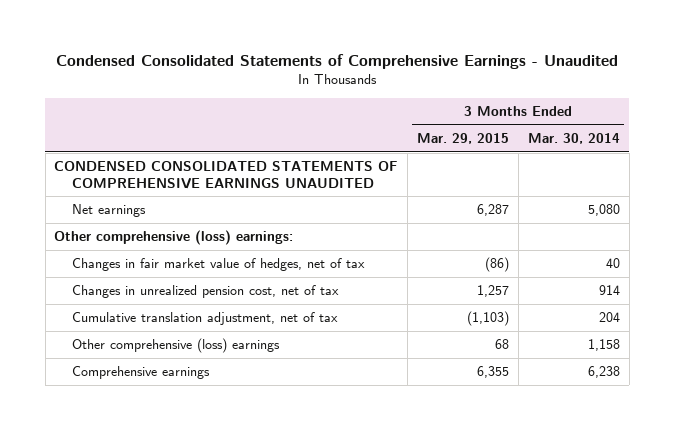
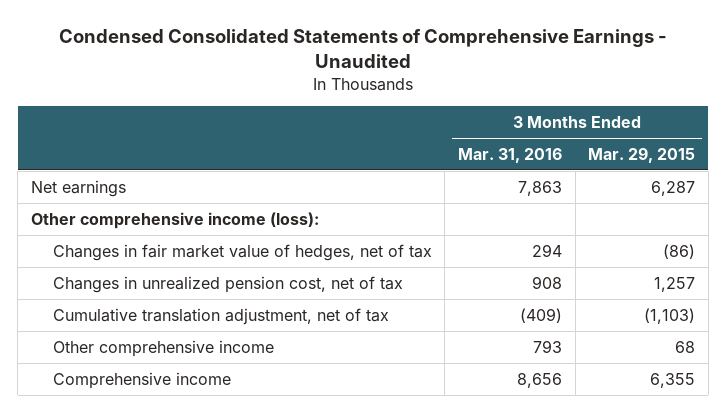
[527,132,620,144] Mar. 30, 2014 -> none
none -> [458,147,563,163] Mar. 31, 2016
[54,161,399,189] CONDENSED CONSOLIDATED STATEMENTS OF COMPREHENSIVE EARNINGS UNAUDITED -> none
[54,230,294,246] Other comprehensive (loss) earnings: -> [30,211,319,229] Other comprehensive income (loss):
[72,338,281,354] Other comprehensive (loss) earnings -> [52,339,274,357] Other comprehensive income
[72,366,211,380] Comprehensive earnings -> [52,371,231,389] Comprehensive income

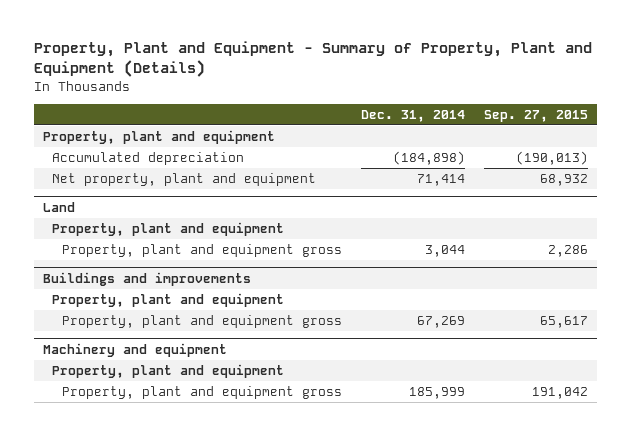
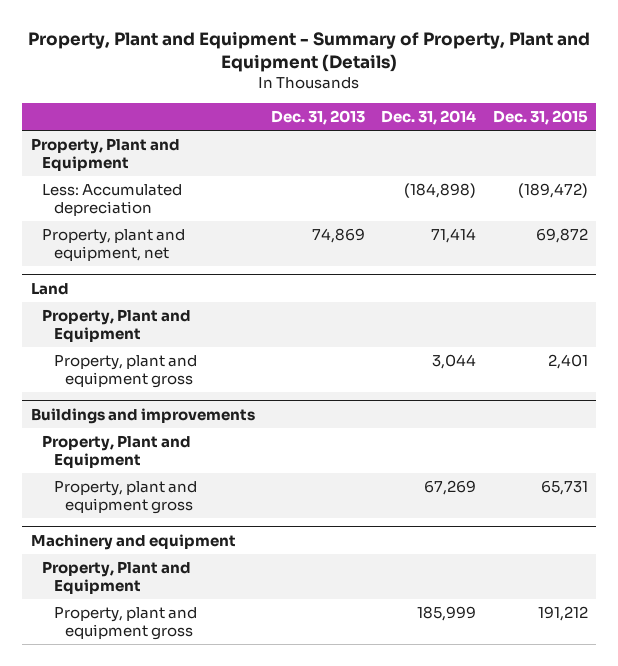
[483,109,588,122] Sep. 27, 2015 -> none
none -> [271,109,366,125] Dec. 31, 2013
none -> [492,109,588,125] Dec. 31, 2015
[43,130,276,145] Property, plant and equipment -> [30,137,180,171] Property, Plant and Equipment
[52,152,245,166] Accumulated depreciation -> [42,183,183,216] Less: Accumulated depreciation
[52,173,317,187] Net property, plant and equipment -> [42,228,186,261] Property, plant and equipment, net
[52,222,285,237] Property, plant and equipment -> [42,308,192,342] Property, Plant and Equipment
[52,293,285,308] Property, plant and equipment -> [42,434,192,468] Property, Plant and Equipment
[52,364,285,379] Property, plant and equipment -> [42,560,192,594] Property, Plant and Equipment

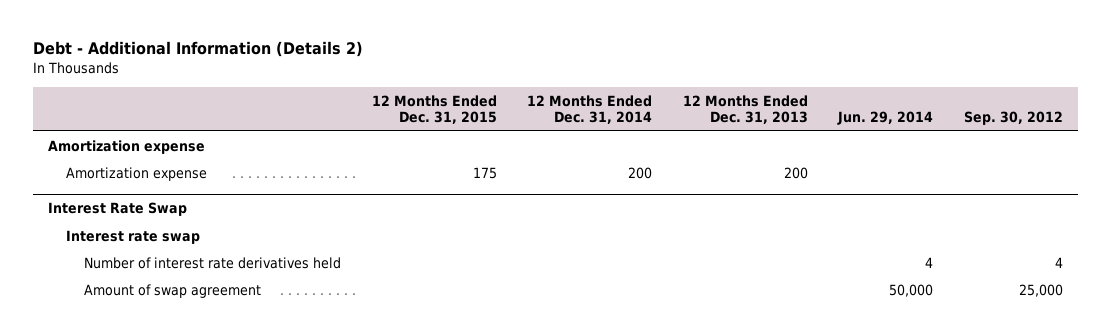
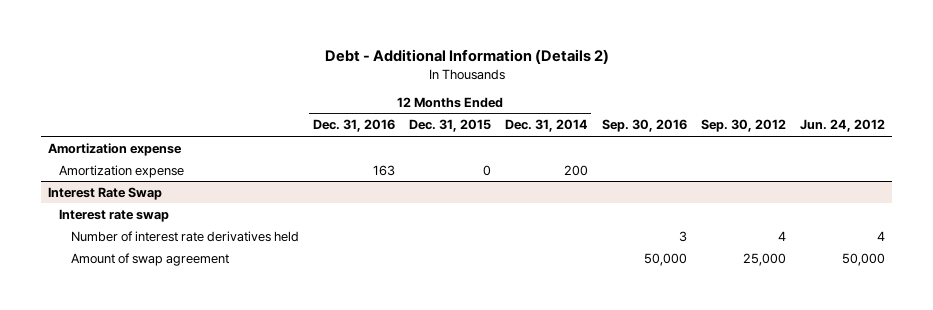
[682,94,808,125] 12 Months Ended Dec. 31, 2013 -> none
[837,111,934,126] Jun. 29, 2014 -> none
none -> [312,119,395,133] Dec. 31, 2016
none -> [602,119,688,133] Sep. 30, 2016
none -> [800,119,886,133] Jun. 24, 2012
[472,166,497,179] 175 -> [482,164,491,176] 0

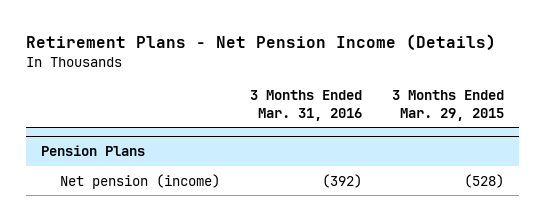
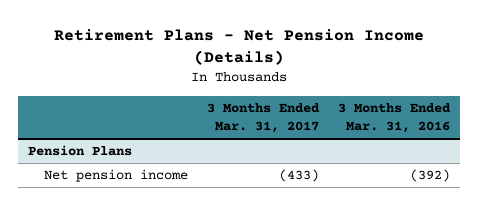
[392,90,505,122] 3 Months Ended Mar. 29, 2015 -> none
none -> [207,102,321,133] 3 Months Ended Mar. 31, 2017
[60,173,221,189] Net pension (income) -> [43,169,188,183] Net pension income

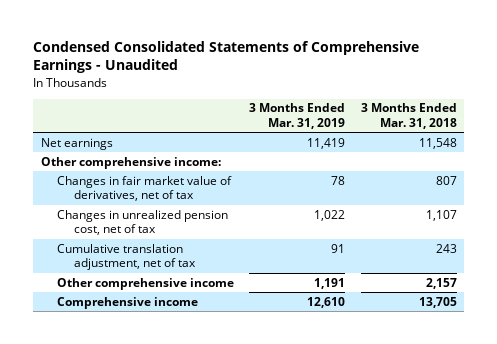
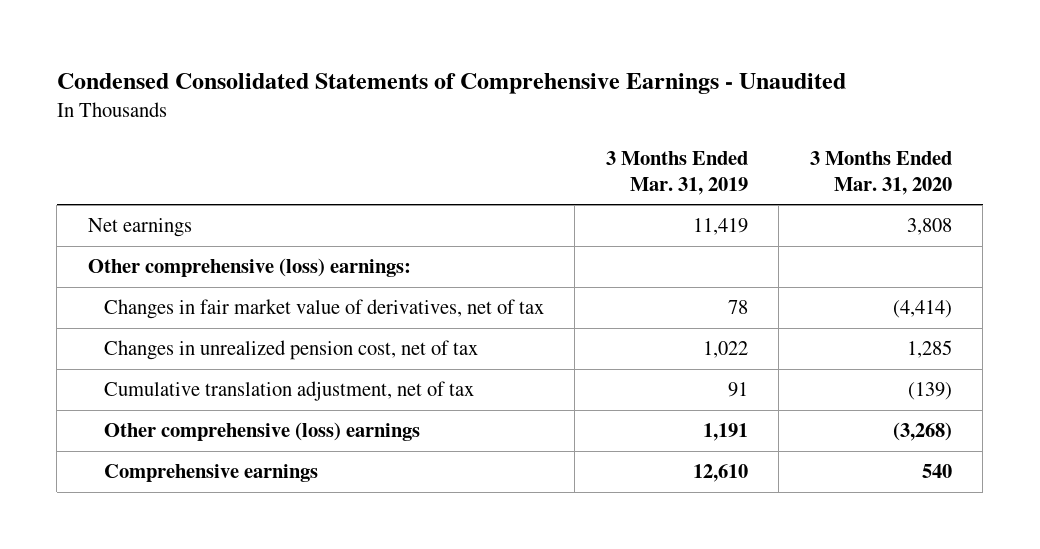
[360,103,457,129] 3 Months Ended Mar. 31, 2018 -> none
none -> [809,150,952,195] 3 Months Ended Mar. 31, 2020
[40,156,221,169] Other comprehensive income: -> [87,258,411,278] Other comprehensive (loss) earnings:
[57,277,235,290] Other comprehensive income -> [103,422,420,442] Other comprehensive (loss) earnings
[57,296,199,309] Comprehensive income -> [103,464,318,483] Comprehensive earnings

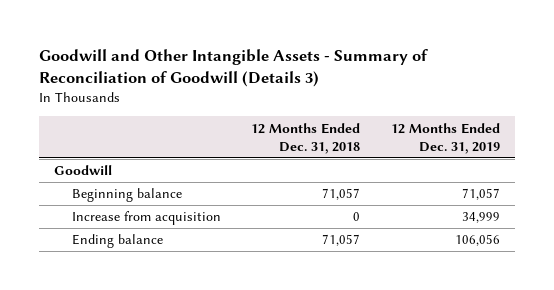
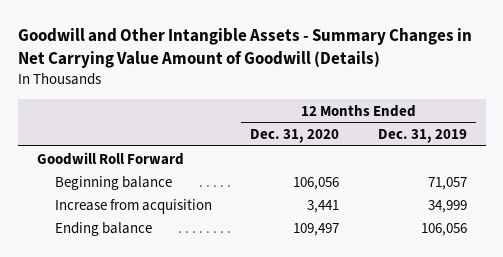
[39,49,429,88] Goodwill and Other Intangible Assets - Summary of Reconciliation of Goodwill (Details 3) -> [17,27,472,68] Goodwill and Other Intangible Assets - Summary Changes in Net Carrying Value Amount of Goodwill (Details)
[251,122,361,154] 12 Months Ended Dec. 31, 2018 -> none
none -> [250,129,340,144] Dec. 31, 2020
[54,165,113,176] Goodwill -> [36,151,184,165] Goodwill Roll Forward

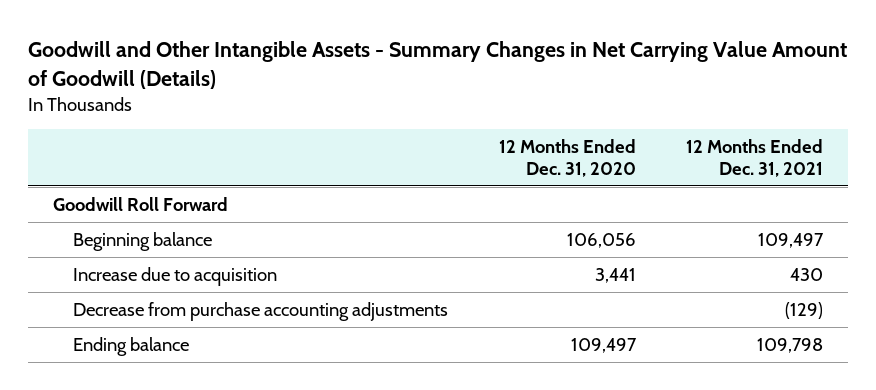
[377,129,467,144] Dec. 31, 2019 -> none
none -> [686,139,824,177] 12 Months Ended Dec. 31, 2021
[55,198,213,214] Increase from acquisition -> [73,266,278,286] Increase due to acquisition
none -> [73,301,449,321] Decrease from purchase accounting adjustments

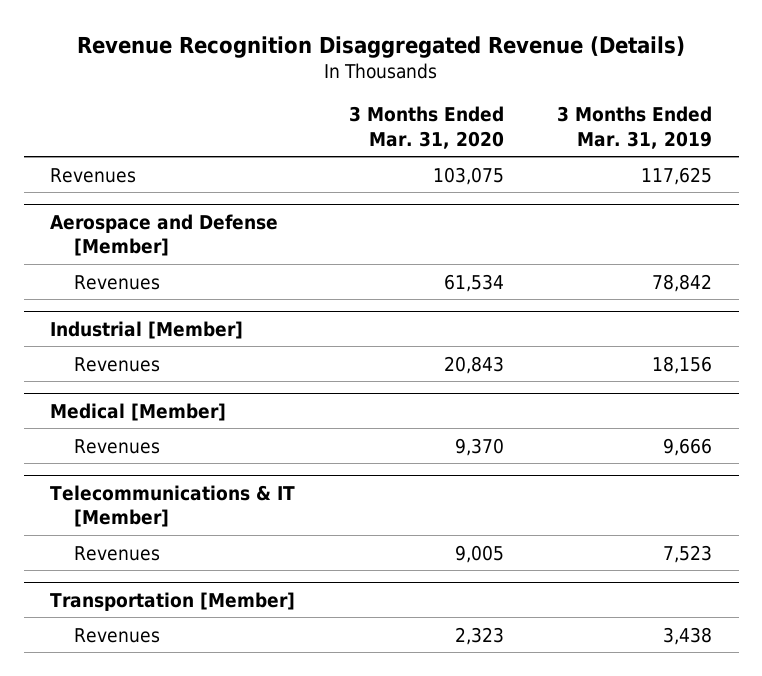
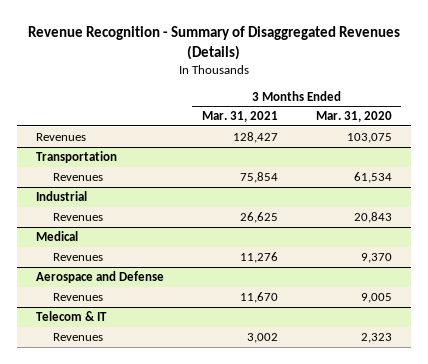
[77,35,686,58] Revenue Recognition Disaggregated Revenue (Details) -> [27,25,400,60] Revenue Recognition - Summary of Disaggregated Revenues (Details)
[557,106,713,149] 3 Months Ended Mar. 31, 2019 -> none
none -> [201,111,278,123] Mar. 31, 2021
[50,213,279,256] Aerospace and Defense [Member] -> none
none -> [35,150,117,163] Transportation
[50,320,244,339] Industrial [Member] -> [35,190,87,201] Industrial
[50,402,227,421] Medical [Member] -> [35,230,78,241] Medical
[50,484,296,527] Telecommunications & IT [Member] -> none
none -> [35,270,164,283] Aerospace and Defense
[50,591,296,611] Transportation [Member] -> none
none -> [35,310,107,321] Telecom & IT

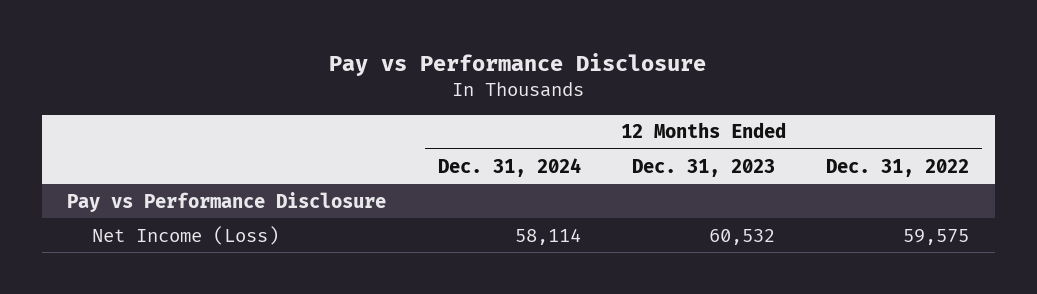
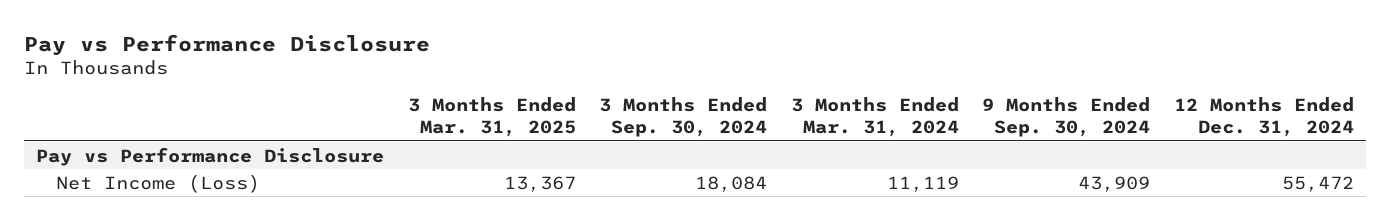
[632,158,776,177] Dec. 31, 2023 -> none
[826,158,970,177] Dec. 31, 2022 -> none
none -> [407,97,576,138] 3 Months Ended Mar. 31, 2025
none -> [599,97,768,138] 3 Months Ended Sep. 30, 2024
none -> [790,97,959,138] 3 Months Ended Mar. 31, 2024
none -> [982,97,1151,138] 9 Months Ended Sep. 30, 2024
[514,227,581,245] 58,114 -> [1281,175,1354,192] 55,472

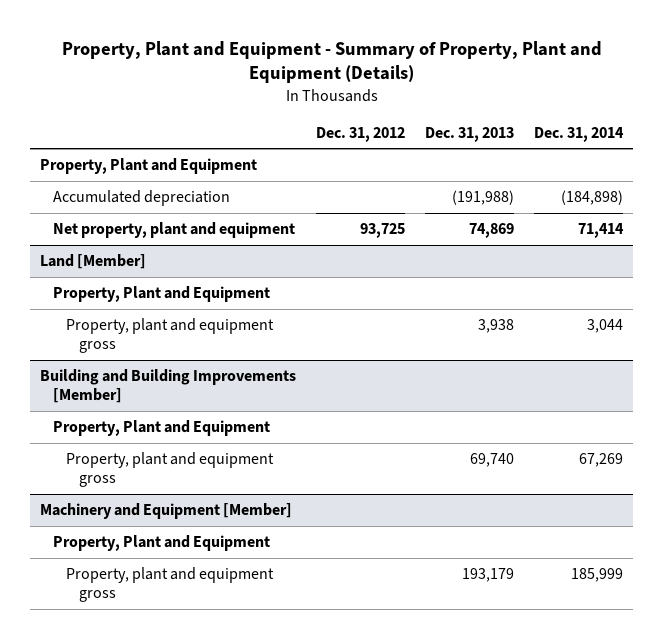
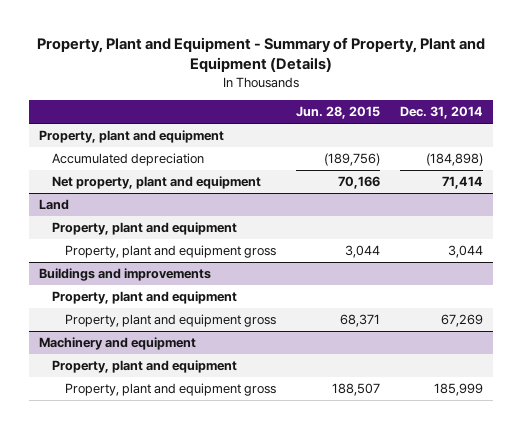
[316,126,406,142] Dec. 31, 2012 -> none
[425,126,515,142] Dec. 31, 2013 -> none
none -> [296,105,381,119] Jun. 28, 2015
[40,158,258,175] Property, Plant and Equipment -> [39,130,225,144] Property, plant and equipment
[40,254,147,270] Land [Member] -> [39,199,70,211] Land
[53,286,271,303] Property, Plant and Equipment -> [52,222,238,236] Property, plant and equipment
[40,369,297,404] Building and Building Improvements [Member] -> [39,268,212,282] Buildings and improvements
[53,420,271,437] Property, Plant and Equipment -> [52,291,238,305] Property, plant and equipment
[40,503,293,520] Machinery and Equipment [Member] -> [39,337,197,351] Machinery and equipment
[53,535,271,552] Property, Plant and Equipment -> [52,360,238,374] Property, plant and equipment

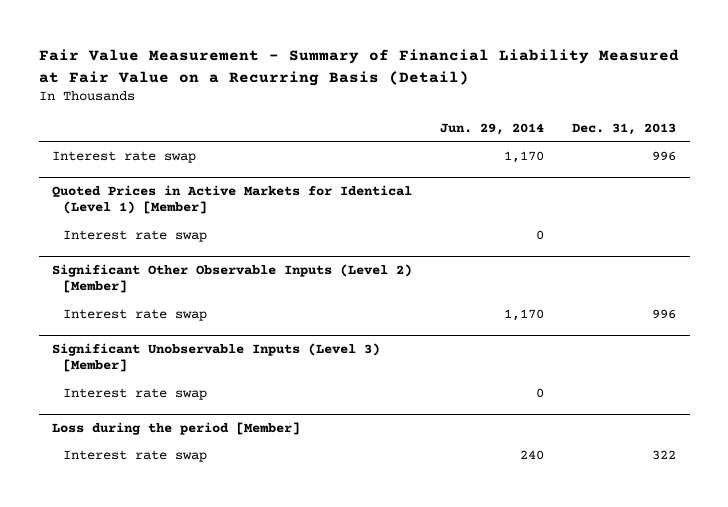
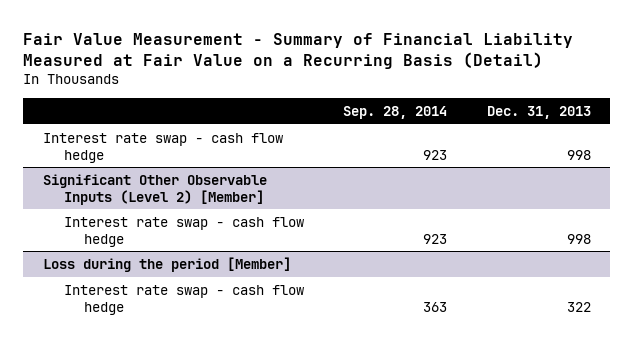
[440,122,545,135] Jun. 29, 2014 -> none
none -> [343,105,448,119] Sep. 28, 2014
[52,184,413,215] Quoted Prices in Active Markets for Identical (Level 1) [Member] -> none
[62,229,207,242] Interest rate swap -> none
[52,150,197,163] Interest rate swap -> [43,132,284,163] Interest rate swap - cash flow hedge
[651,150,676,161] 996 -> [566,149,591,160] 998
[52,342,381,373] Significant Unobservable Inputs (Level 3) [Member] -> none
[62,387,207,400] Interest rate swap -> none
[62,308,207,321] Interest rate swap -> [63,216,304,247] Interest rate swap - cash flow hedge
[651,308,676,319] 996 -> [566,233,591,244] 998
[62,449,207,462] Interest rate swap -> [63,284,304,315] Interest rate swap - cash flow hedge

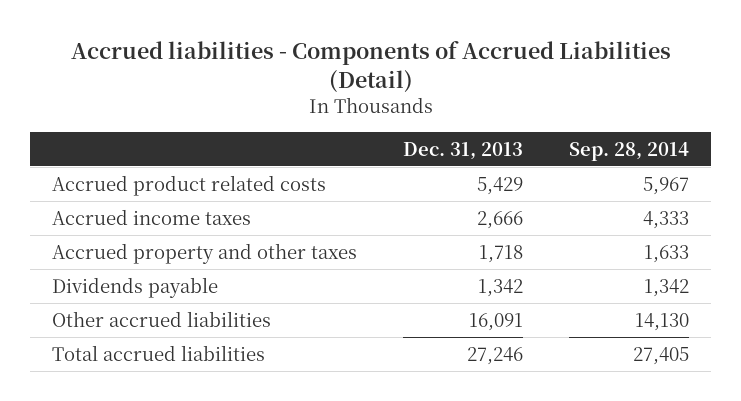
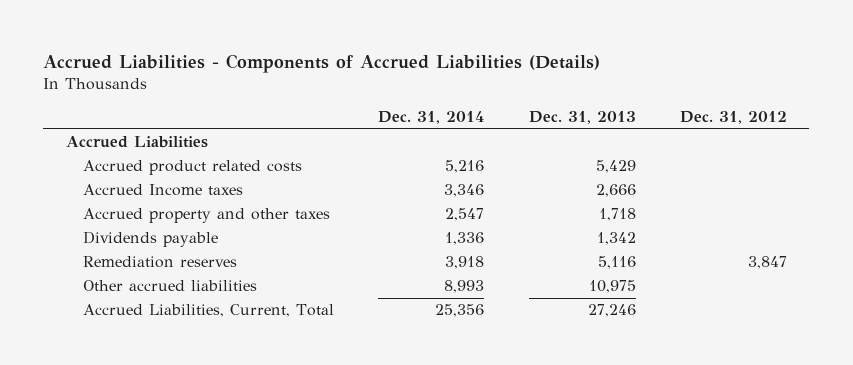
[70,40,671,93] Accrued liabilities - Components of Accrued Liabilities (Detail) -> [43,53,601,73] Accrued Liabilities - Components of Accrued Liabilities (Details)
[568,141,689,161] Sep. 28, 2014 -> none
none -> [378,111,485,125] Dec. 31, 2014
none -> [680,111,788,125] Dec. 31, 2012
none -> [65,136,208,149] Accrued Liabilities
[52,208,252,225] Accrued income taxes -> [83,184,244,197] Accrued Income taxes
none -> [83,256,238,269] Remediation reserves
[469,312,524,331] 16,091 -> [588,280,636,294] 10,975
[52,344,266,361] Total accrued liabilities -> [83,304,335,318] Accrued Liabilities, Current, Total

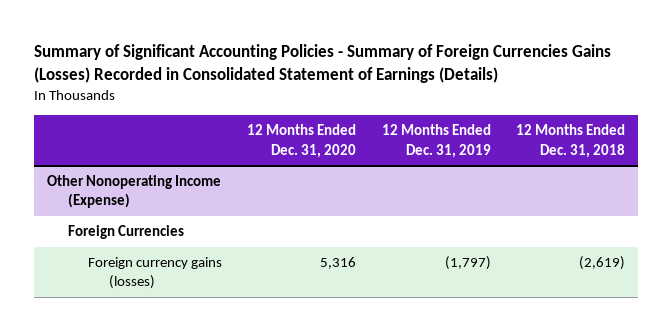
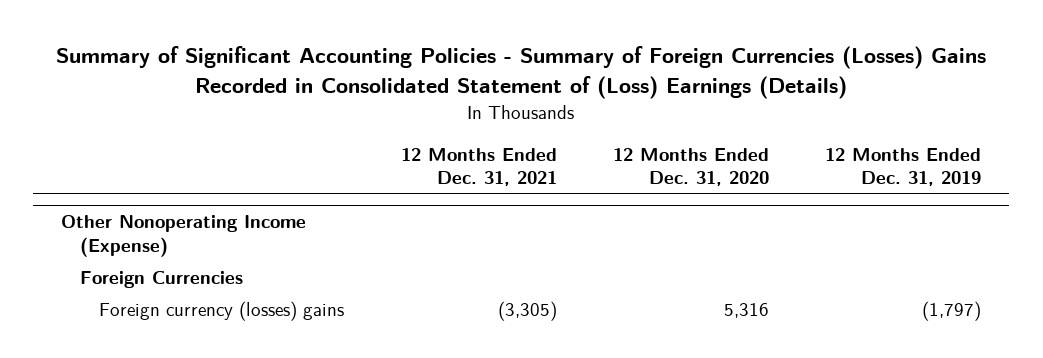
[34,44,612,84] Summary of Significant Accounting Policies - Summary of Foreign Currencies Gains (Losses) Recorded in Consolidated Statement of Earnings (Details) -> [56,46,987,99] Summary of Significant Accounting Policies - Summary of Foreign Currencies (Losses) Gains Recorded in Consolidated Statement of (Loss) Earnings (Details)
[515,124,625,158] 12 Months Ended Dec. 31, 2018 -> none
none -> [400,147,557,186] 12 Months Ended Dec. 31, 2021
[88,257,223,290] Foreign currency gains (losses) -> [99,300,345,321] Foreign currency (losses) gains

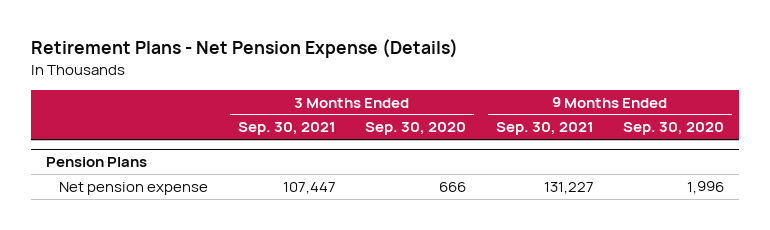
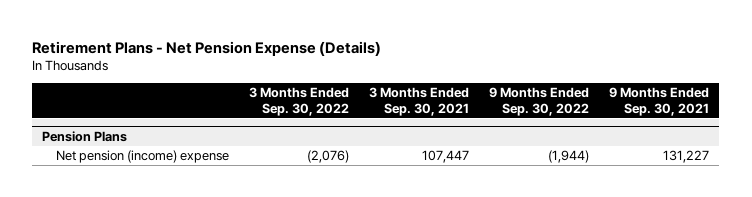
[365,122,467,136] Sep. 30, 2020 -> none
[623,122,725,136] Sep. 30, 2020 -> none
none -> [249,87,350,116] 3 Months Ended Sep. 30, 2022
none -> [489,87,590,116] 9 Months Ended Sep. 30, 2022
[59,181,209,195] Net pension expense -> [56,150,230,164] Net pension (income) expense

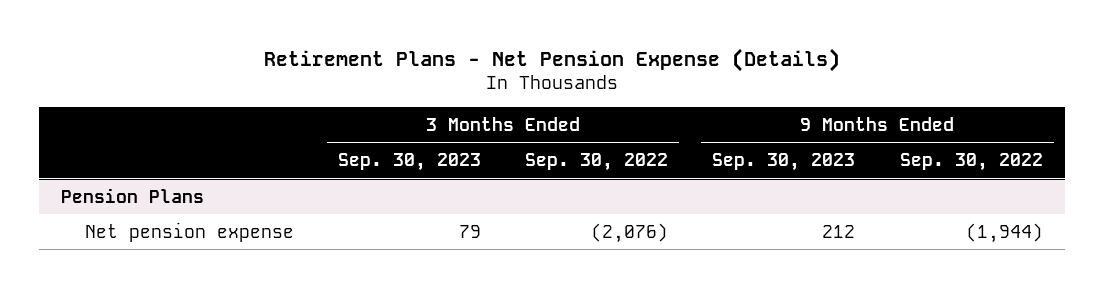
[369,87,470,116] 3 Months Ended Sep. 30, 2021 -> none
[609,87,710,116] 9 Months Ended Sep. 30, 2021 -> none
none -> [338,153,482,172] Sep. 30, 2023
none -> [712,153,856,172] Sep. 30, 2023
[56,150,230,164] Net pension (income) expense -> [84,221,294,242] Net pension expense

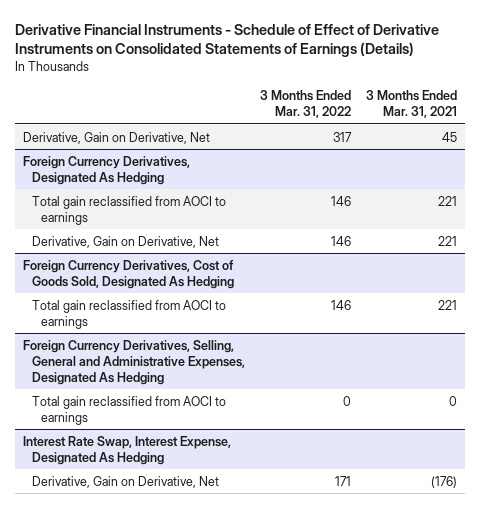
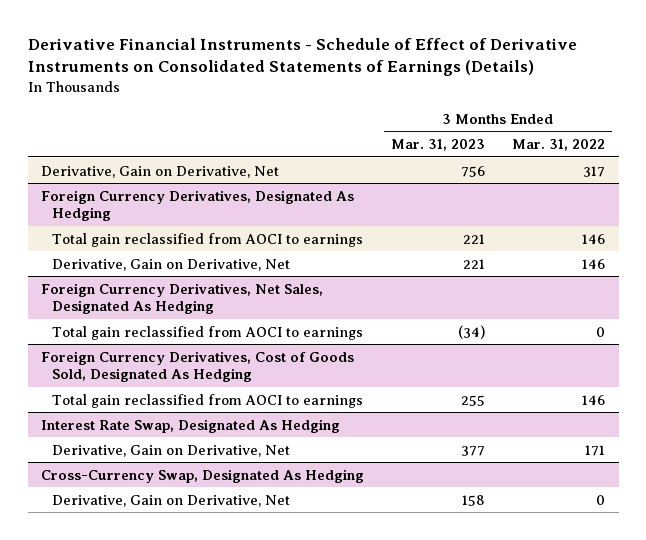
[366,90,458,119] 3 Months Ended Mar. 31, 2021 -> none
none -> [391,139,486,152] Mar. 31, 2023
none -> [41,282,324,315] Foreign Currency Derivatives, Net Sales, Designated As Hedging
none -> [52,325,364,340] Total gain reclassified from AOCI to earnings
[22,339,246,385] Foreign Currency Derivatives, Selling, General and Administrative Expenses, Designated As Hedging -> none
[32,395,227,425] Total gain reclassified from AOCI to earnings -> none
[22,435,231,465] Interest Rate Swap, Interest Expense, Designated As Hedging -> [41,418,341,433] Interest Rate Swap, Designated As Hedging
none -> [41,468,365,483] Cross-Currency Swap, Designated As Hedging
none -> [52,494,291,507] Derivative, Gain on Derivative, Net

